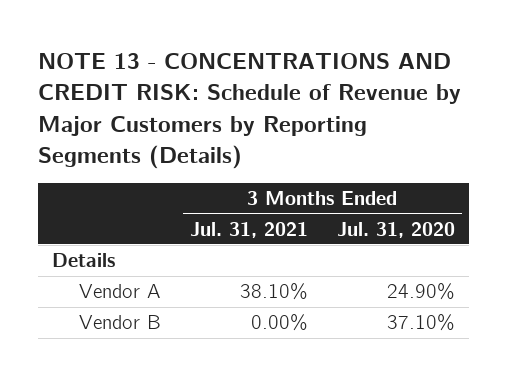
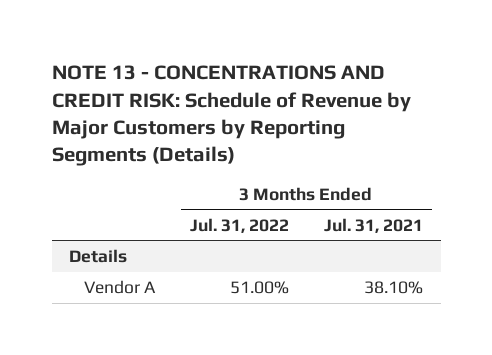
[336,221,455,238] Jul. 31, 2020 -> none
none -> [189,217,289,233] Jul. 31, 2022
[79,315,162,330] Vendor B -> none

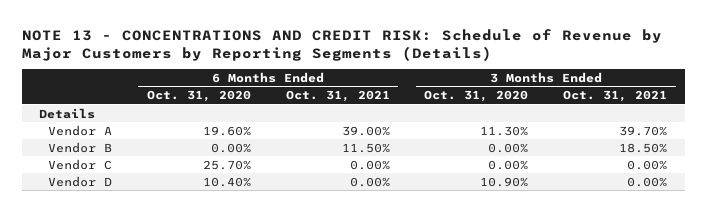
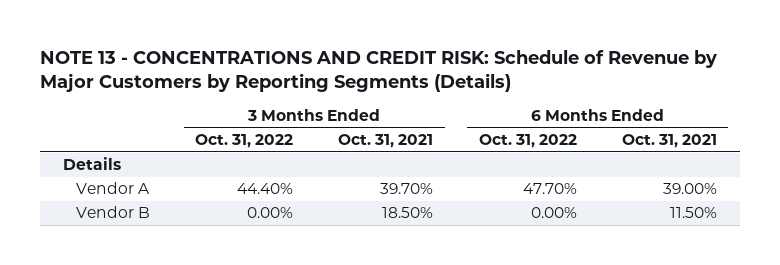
[146,90,251,103] Oct. 31, 2020 -> none
[424,90,529,103] Oct. 31, 2020 -> none
none -> [195,133,294,148] Oct. 31, 2022
none -> [478,133,577,148] Oct. 31, 2022
[47,158,112,170] Vendor C -> none
[47,175,112,187] Vendor D -> none

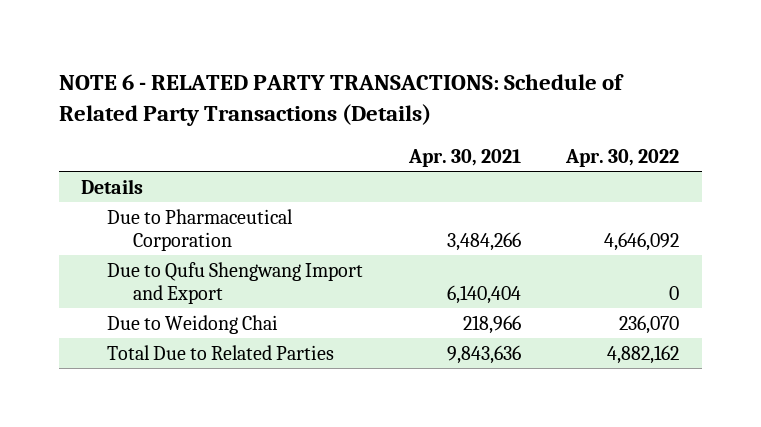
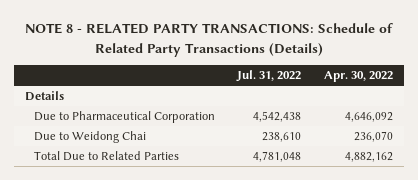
[58,73,624,127] NOTE 6 - RELATED PARTY TRANSACTIONS: Schedule of Related Party Transactions (Details) -> [25,23,394,57] NOTE 8 - RELATED PARTY TRANSACTIONS: Schedule of Related Party Transactions (Details)
[407,149,521,168] Apr. 30, 2021 -> none
none -> [236,70,302,83] Jul. 31, 2022
[107,261,364,305] Due to Qufu Shengwang Import and Export -> none

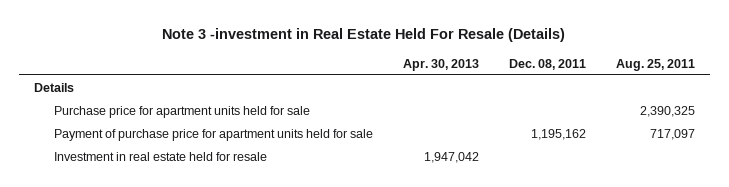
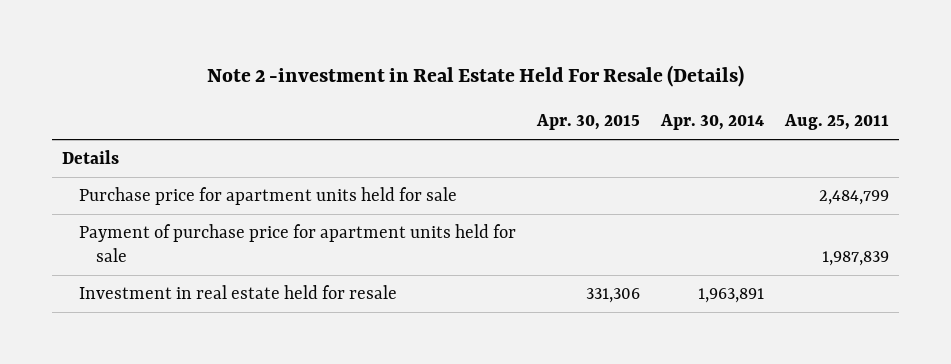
[162,28,566,43] Note 3 -investment in Real Estate Held For Resale (Details) -> [206,65,744,88] Note 2 -investment in Real Estate Held For Resale (Details)
[402,58,479,71] Apr. 30, 2013 -> none
[508,58,586,70] Dec. 08, 2011 -> none
none -> [535,113,640,130] Apr. 30, 2015
none -> [659,113,764,130] Apr. 30, 2014
[639,106,695,118] 2,390,325 -> [818,190,889,206] 2,484,799
[649,129,695,141] 717,097 -> [821,250,889,266] 1,987,839

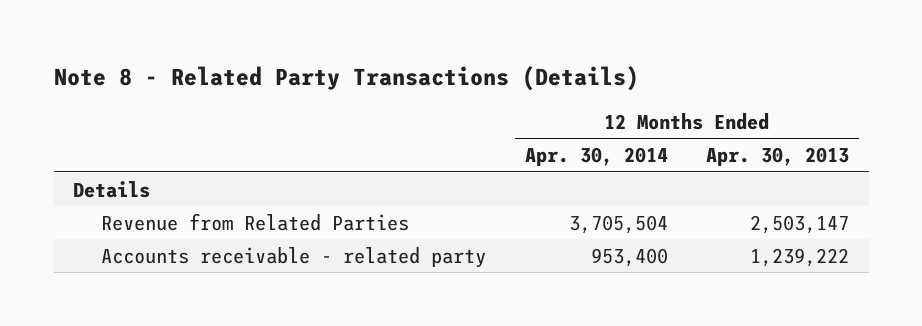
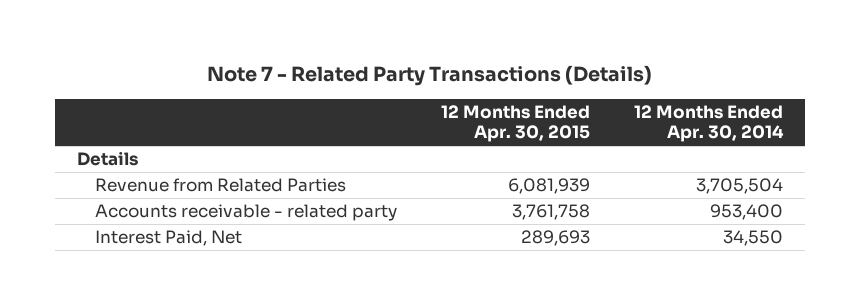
[53,65,639,91] Note 8 - Related Party Transactions (Details) -> [207,65,653,87] Note 7 - Related Party Transactions (Details)
[706,147,850,167] Apr. 30, 2013 -> none
none -> [441,104,591,143] 12 Months Ended Apr. 30, 2015
none -> [95,230,243,247] Interest Paid, Net

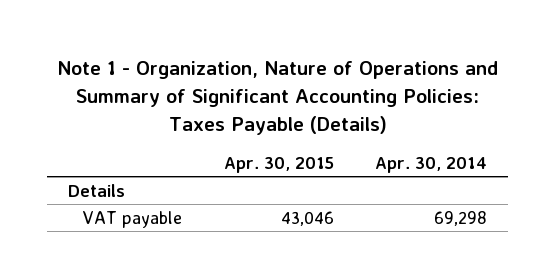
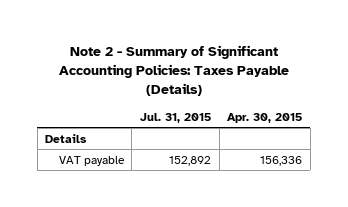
[56,61,498,136] Note 1 - Organization, Nature of Operations and Summary of Significant Accounting Policies: Taxes Payable (Details) -> [58,45,289,96] Note 2 - Summary of Significant Accounting Policies: Taxes Payable (Details)
[375,156,488,173] Apr. 30, 2014 -> none
none -> [139,112,211,123] Jul. 31, 2015
[280,210,334,226] 43,046 -> [260,155,303,166] 156,336

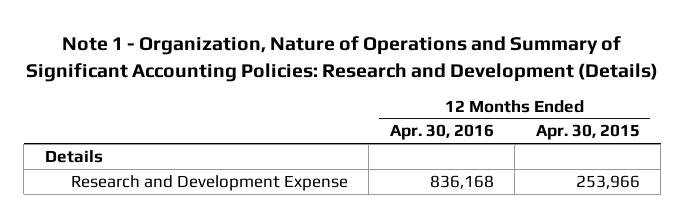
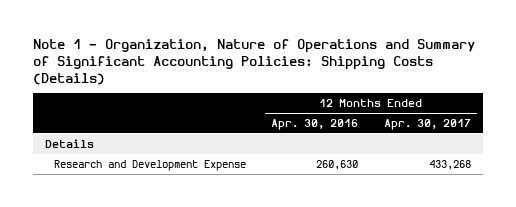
[26,36,659,82] Note 1 - Organization, Nature of Operations and Summary of Significant Accounting Policies: Research and Development (Details) -> [32,39,475,85] Note 1 - Organization, Nature of Operations and Summary of Significant Accounting Policies: Shipping Costs (Details)
[535,124,640,141] Apr. 30, 2015 -> none
none -> [383,118,471,130] Apr. 30, 2017
[429,174,494,189] 836,168 -> [316,159,359,170] 260,630

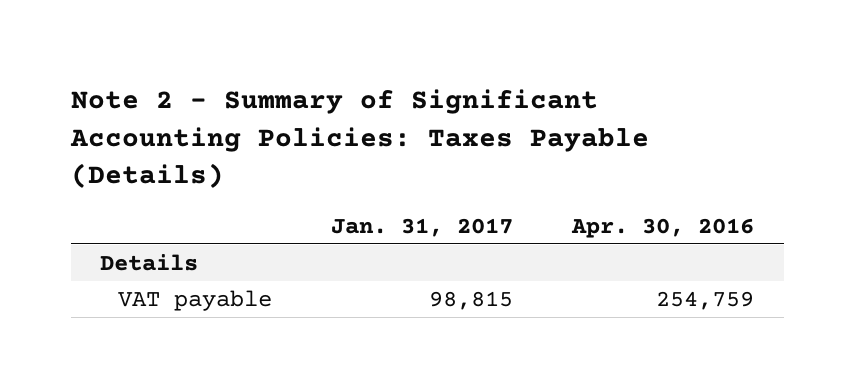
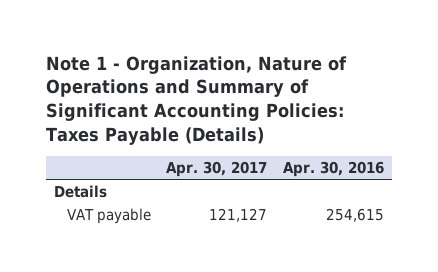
[69,89,649,189] Note 2 - Summary of Significant Accounting Policies: Taxes Payable (Details) -> [45,55,347,145] Note 1 - Organization, Nature of Operations and Summary of Significant Accounting Policies: Taxes Payable (Details)
[331,217,514,237] Jan. 31, 2017 -> none
none -> [166,161,268,178] Apr. 30, 2017
[656,291,755,311] 254,759 -> [325,208,384,223] 254,615

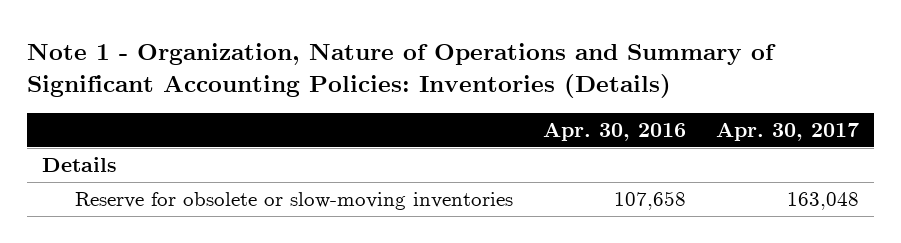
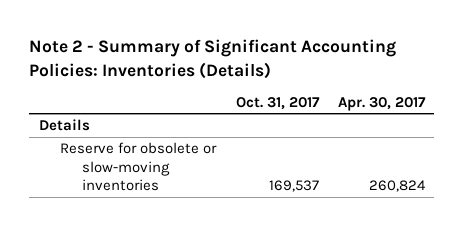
[27,42,777,99] Note 1 - Organization, Nature of Operations and Summary of Significant Accounting Policies: Inventories (Details) -> [28,39,396,79] Note 2 - Summary of Significant Accounting Policies: Inventories (Details)
[542,122,686,142] Apr. 30, 2016 -> none
none -> [235,96,320,110] Oct. 31, 2017
[786,192,859,211] 163,048 -> [368,180,426,193] 260,824

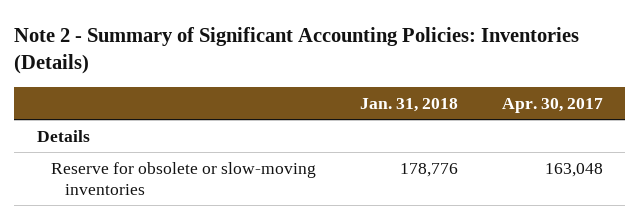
[235,96,320,110] Oct. 31, 2017 -> none
none -> [360,97,459,112] Jan. 31, 2018
[368,180,426,193] 260,824 -> [545,162,604,177] 163,048

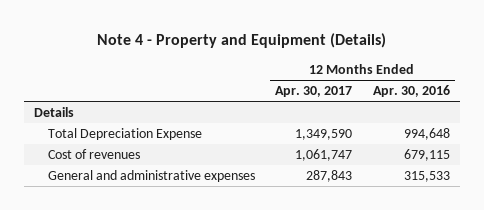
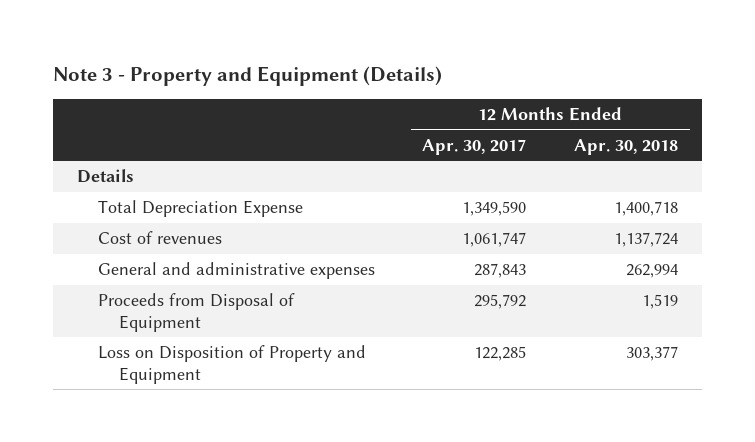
[96,33,386,49] Note 4 - Property and Equipment (Details) -> [53,66,443,87] Note 3 - Property and Equipment (Details)
[372,85,450,98] Apr. 30, 2016 -> none
none -> [574,138,679,155] Apr. 30, 2018
none -> [97,293,295,333] Proceeds from Disposal of Equipment
none -> [97,345,366,385] Loss on Disposition of Property and Equipment

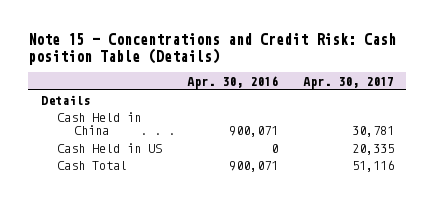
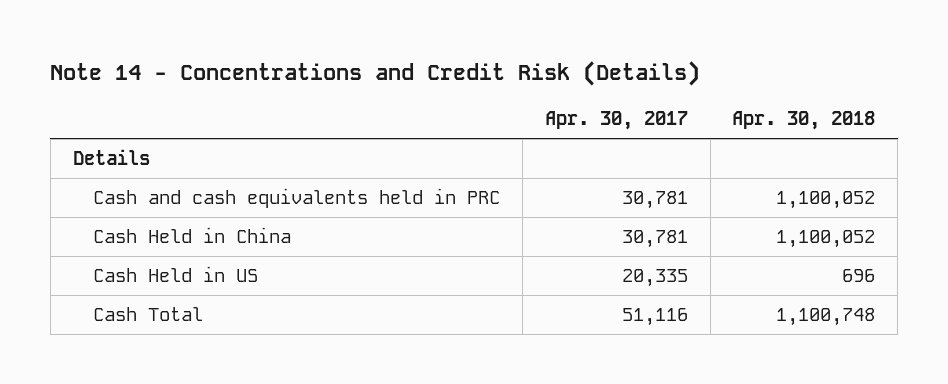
[28,33,397,65] Note 15 - Concentrations and Credit Risk: Cash position Table (Details) -> [50,61,701,87] Note 14 - Concentrations and Credit Risk (Details)
[187,75,279,89] Apr. 30, 2016 -> none
none -> [732,111,876,131] Apr. 30, 2018
none -> [92,188,500,209] Cash and cash equivalents held in PRC

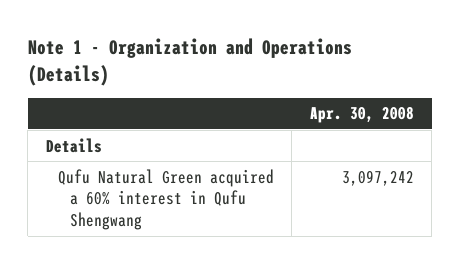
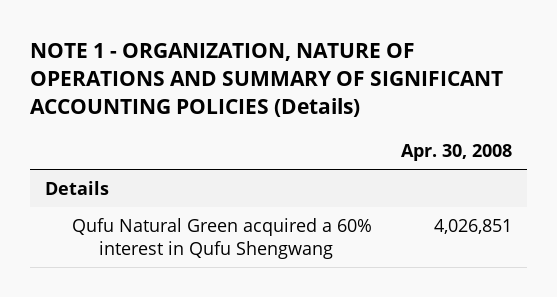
[27,38,352,86] Note 1 - Organization and Operations (Details) -> [30,43,504,118] NOTE 1 - ORGANIZATION, NATURE OF OPERATIONS AND SUMMARY OF SIGNIFICANT ACCOUNTING POLICIES (Details)
[341,169,414,186] 3,097,242 -> [434,218,513,234] 4,026,851

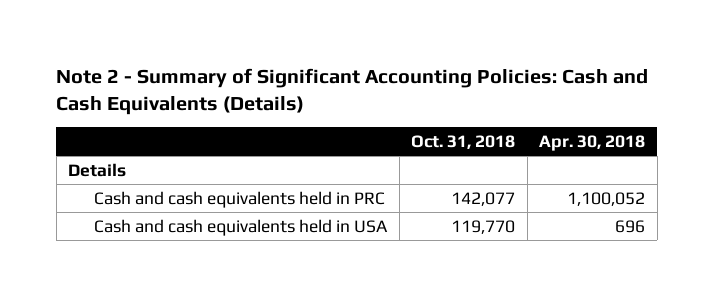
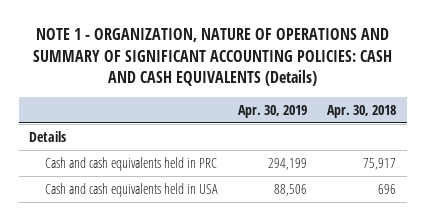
[56,68,649,115] Note 2 - Summary of Significant Accounting Policies: Cash and Cash Equivalents (Details) -> [32,28,392,86] NOTE 1 - ORGANIZATION, NATURE OF OPERATIONS AND SUMMARY OF SIGNIFICANT ACCOUNTING POLICIES: CASH AND CASH EQUIVALENTS (Details)
[411,134,516,149] Oct. 31, 2018 -> none
none -> [238,104,308,118] Apr. 30, 2019
[567,191,646,206] 1,100,052 -> [363,158,397,171] 75,917

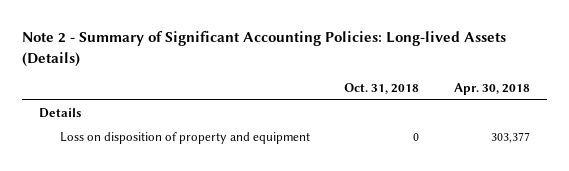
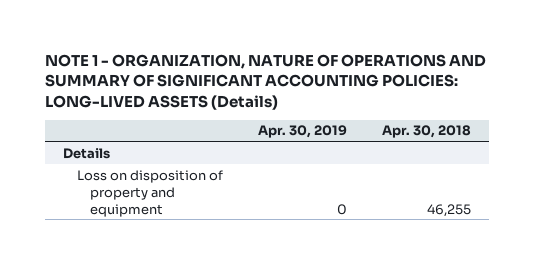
[22,31,507,67] Note 2 - Summary of Significant Accounting Policies: Long-lived Assets (Details) -> [44,53,486,110] NOTE 1 - ORGANIZATION, NATURE OF OPERATIONS AND SUMMARY OF SIGNIFICANT ACCOUNTING POLICIES: LONG-LIVED ASSETS (Details)
[344,83,420,95] Oct. 31, 2018 -> none
none -> [257,125,347,139] Apr. 30, 2019
[490,132,530,144] 303,377 -> [427,203,472,217] 46,255

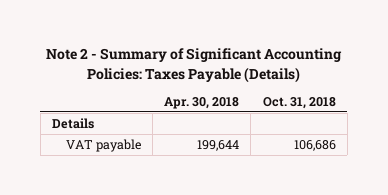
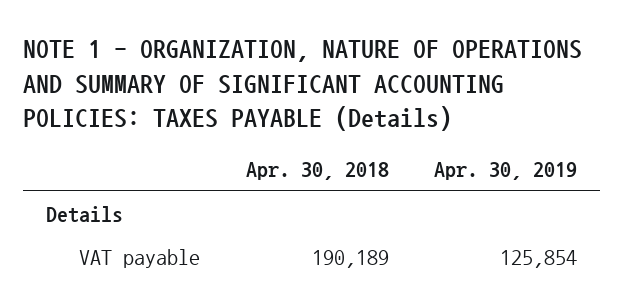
[45,48,342,83] Note 2 - Summary of Significant Accounting Policies: Taxes Payable (Details) -> [23,40,583,131] NOTE 1 - ORGANIZATION, NATURE OF OPERATIONS AND SUMMARY OF SIGNIFICANT ACCOUNTING POLICIES: TAXES PAYABLE (Details)
[262,96,336,109] Oct. 31, 2018 -> none
none -> [434,162,578,181] Apr. 30, 2019
[197,139,240,151] 199,644 -> [311,249,389,268] 190,189

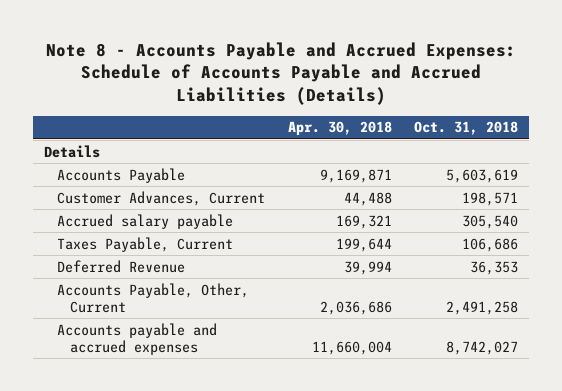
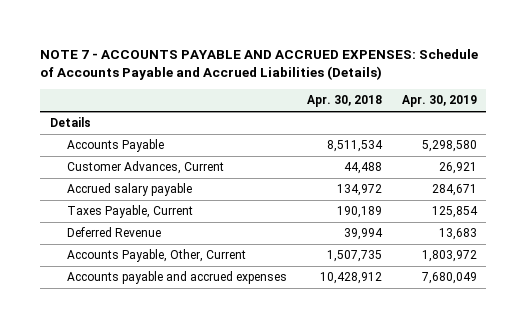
[46,41,517,106] Note 8 - Accounts Payable and Accrued Expenses: Schedule of Accounts Payable and Accrued Liabilities (Details) -> [40,48,479,81] NOTE 7 - ACCOUNTS PAYABLE AND ACCRUED EXPENSES: Schedule of Accounts Payable and Accrued Liabilities (Details)
[414,121,519,136] Oct. 31, 2018 -> none
none -> [401,95,477,108] Apr. 30, 2019
[319,168,392,183] 9,169,871 -> [326,140,383,153] 8,511,534
[335,214,392,229] 169,321 -> [336,184,382,197] 134,972
[335,237,392,252] 199,644 -> [336,206,382,219] 190,189
[319,301,392,316] 2,036,686 -> [326,250,382,263] 1,507,735
[311,341,392,356] 11,660,004 -> [319,272,382,285] 10,428,912

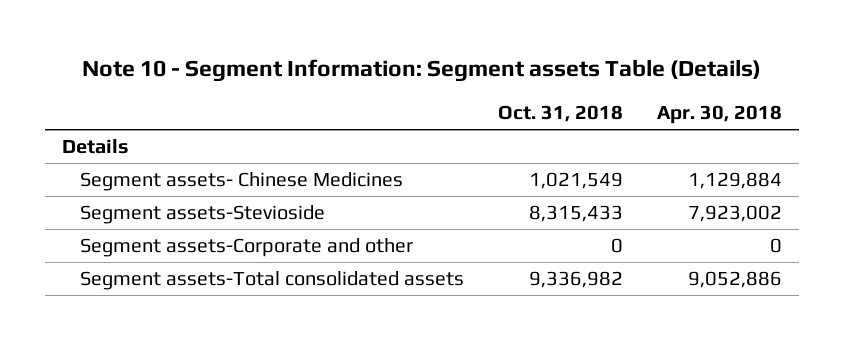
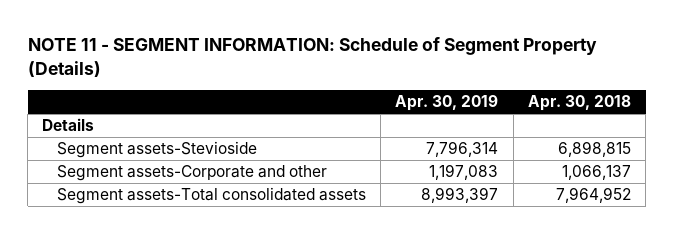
[81,58,761,82] Note 10 - Segment Information: Segment assets Table (Details) -> [27,37,597,77] NOTE 11 - SEGMENT INFORMATION: Schedule of Segment Property (Details)
[497,105,623,123] Oct. 31, 2018 -> none
none -> [395,95,499,112] Apr. 30, 2019
[79,172,403,192] Segment assets- Chinese Medicines -> none
[687,205,782,223] 7,923,002 -> [557,141,631,158] 6,898,815
[769,238,782,254] 0 -> [561,165,631,181] 1,066,137
[687,271,782,289] 9,052,886 -> [555,187,631,204] 7,964,952

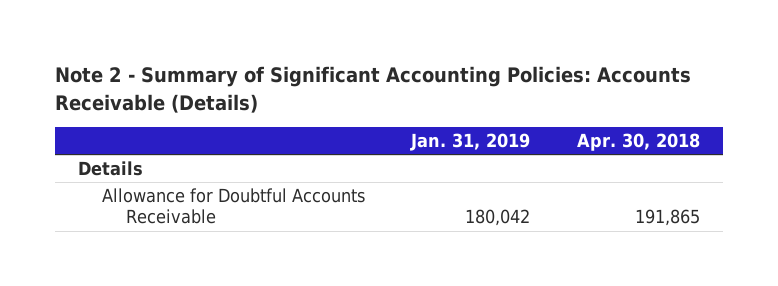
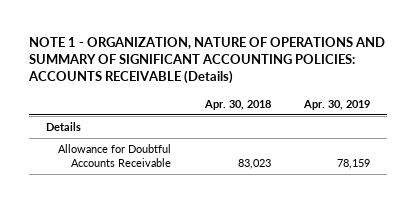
[55,66,692,113] Note 2 - Summary of Significant Accounting Policies: Accounts Receivable (Details) -> [28,36,386,85] NOTE 1 - ORGANIZATION, NATURE OF OPERATIONS AND SUMMARY OF SIGNIFICANT ACCOUNTING POLICIES: ACCOUNTS RECEIVABLE (Details)
[410,133,531,152] Jan. 31, 2019 -> none
none -> [303,99,371,110] Apr. 30, 2019
[634,209,700,227] 191,865 -> [237,158,271,169] 83,023

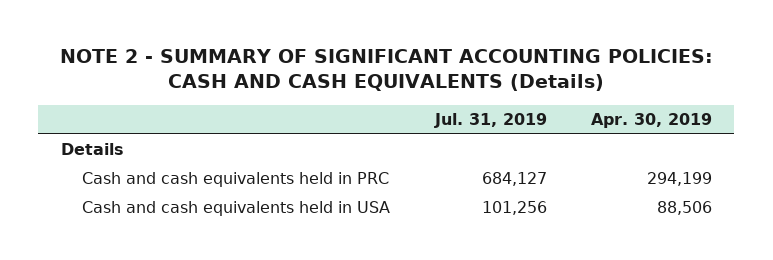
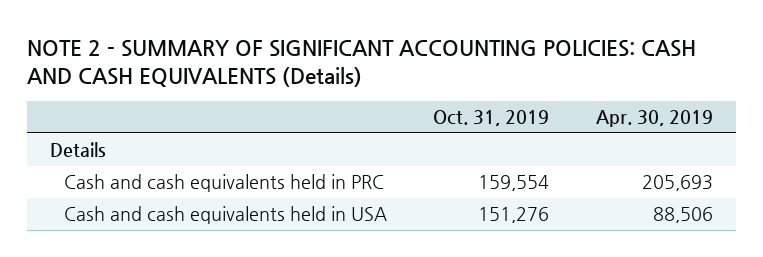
[433,113,547,129] Jul. 31, 2019 -> none
none -> [433,110,550,127] Oct. 31, 2019
[647,172,713,187] 294,199 -> [641,175,713,192] 205,693

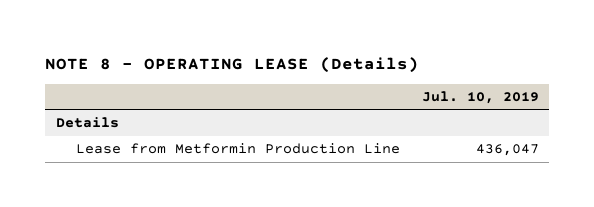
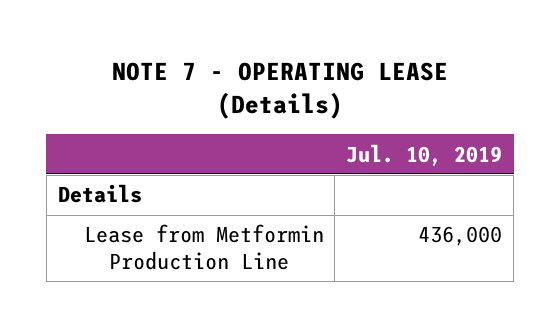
[45,56,420,73] NOTE 8 - OPERATING LEASE (Details) -> [111,61,448,119] NOTE 7 - OPERATING LEASE (Details)
[475,144,539,157] 436,047 -> [418,226,503,247] 436,000

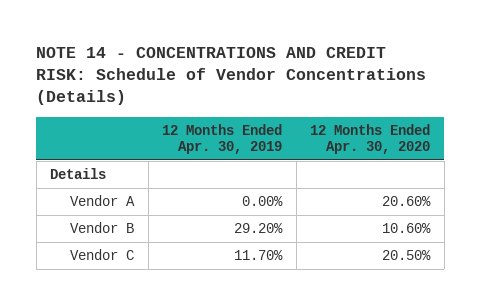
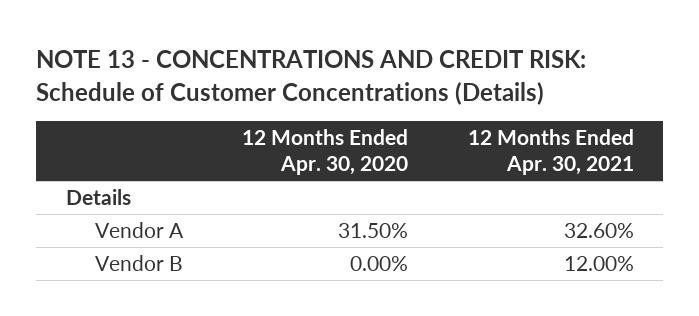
[36,47,427,106] NOTE 14 - CONCENTRATIONS AND CREDIT RISK: Schedule of Vendor Concentrations (Details) -> [35,50,586,105] NOTE 13 - CONCENTRATIONS AND CREDIT RISK: Schedule of Customer Concentrations (Details)
[162,123,283,155] 12 Months Ended Apr. 30, 2019 -> none
none -> [467,129,634,176] 12 Months Ended Apr. 30, 2021
[70,249,135,261] Vendor C -> none
[382,196,432,207] 20.60% -> [338,223,409,239] 31.50%
[382,223,432,234] 10.60% -> [350,256,409,272] 0.00%

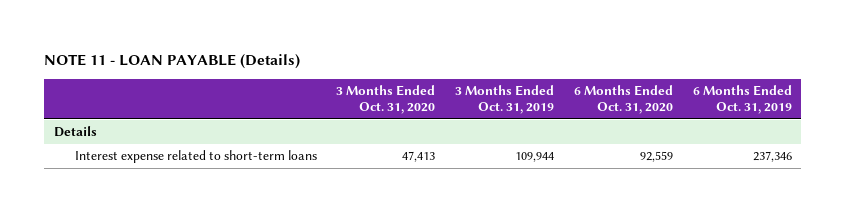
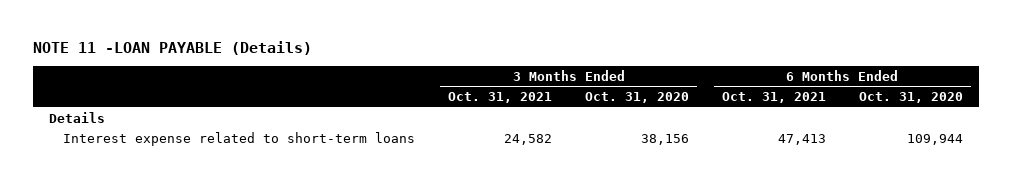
[44,54,301,70] NOTE 11 - LOAN PAYABLE (Details) -> [32,41,312,56] NOTE 11 -LOAN PAYABLE (Details)
[455,85,555,115] 3 Months Ended Oct. 31, 2019 -> none
[692,85,792,115] 6 Months Ended Oct. 31, 2019 -> none
none -> [448,92,553,104] Oct. 31, 2021
none -> [721,92,826,104] Oct. 31, 2021
[402,151,436,163] 47,413 -> [640,133,689,145] 38,156
[639,151,673,163] 92,559 -> [906,133,963,145] 109,944

